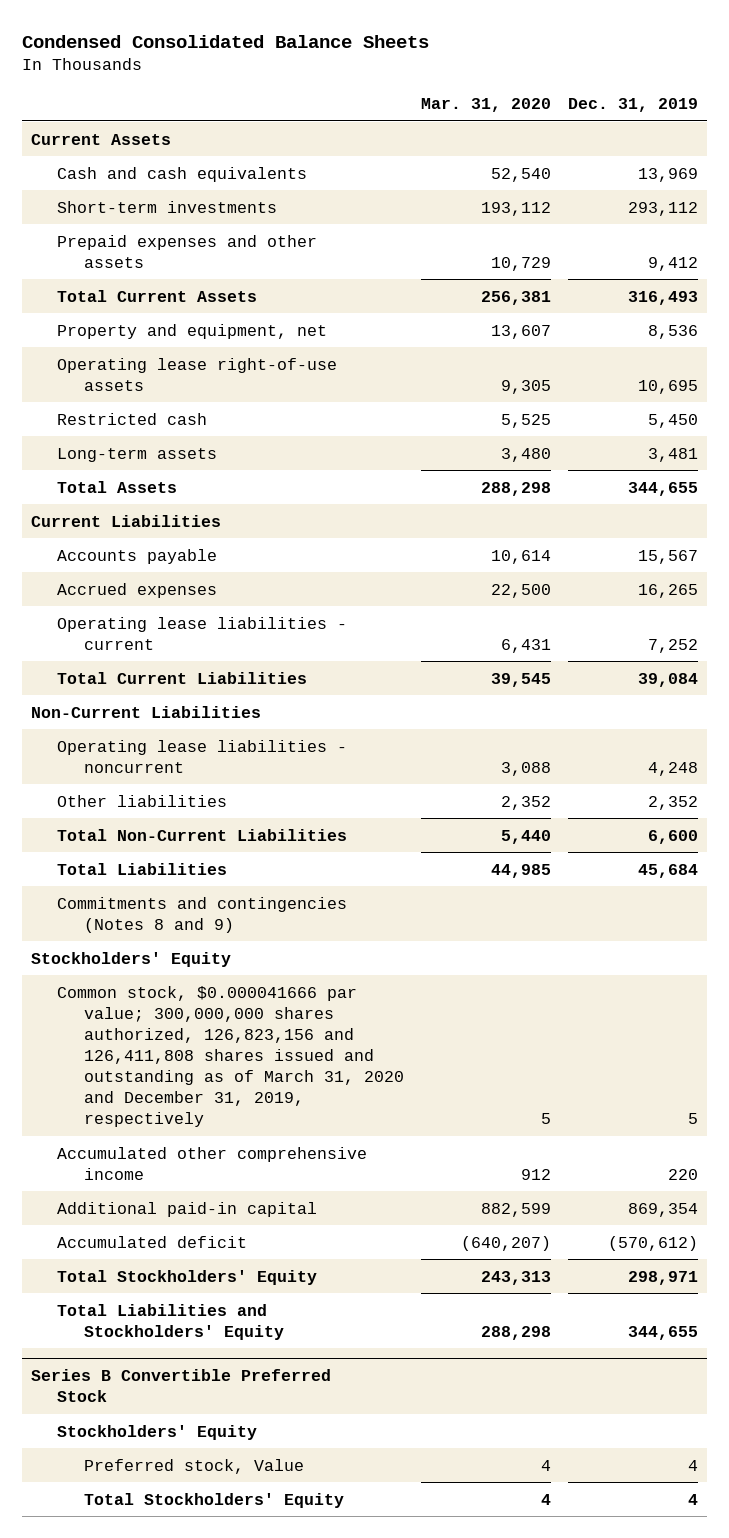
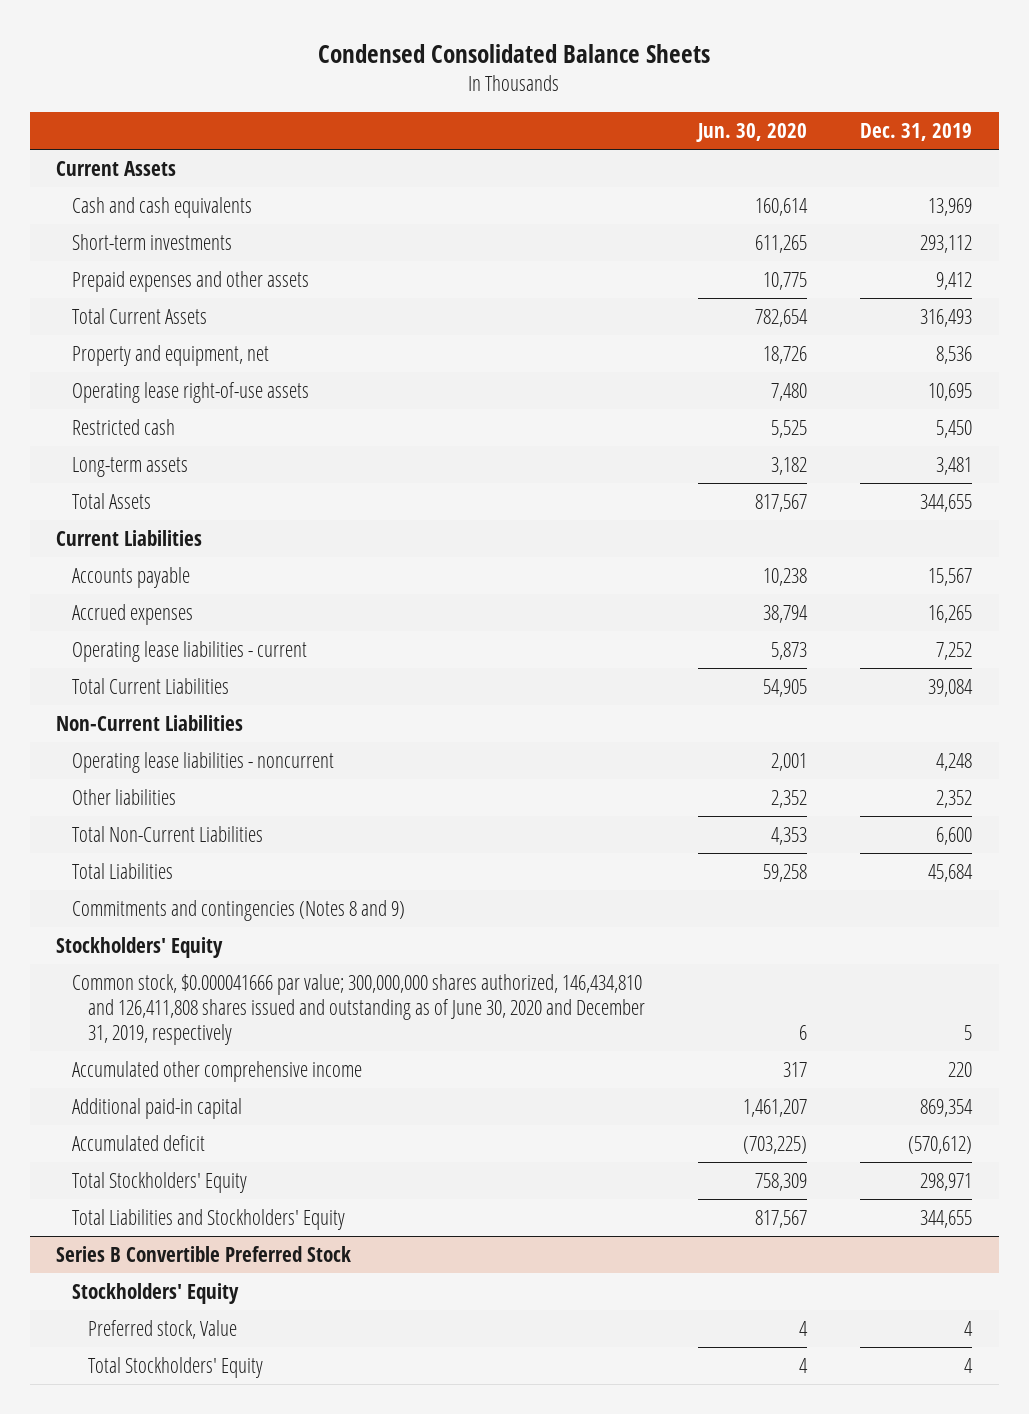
[420,98,551,113] Mar. 31, 2020 -> none
none -> [695,123,807,143] Jun. 30, 2020
[57,985,404,1127] Common stock, $0.000041666 par value; 300,000,000 shares authorized, 126,823,156 and 126,411,808 shares issued and outstanding as of March 31, 2020 and December 31, 2019, respectively -> [72,974,645,1045] Common stock, $0.000041666 par value; 300,000,000 shares authorized, 146,434,810 and 126,411,808 shares issued and outstanding as of June 30, 2020 and December 31, 2019, respectively

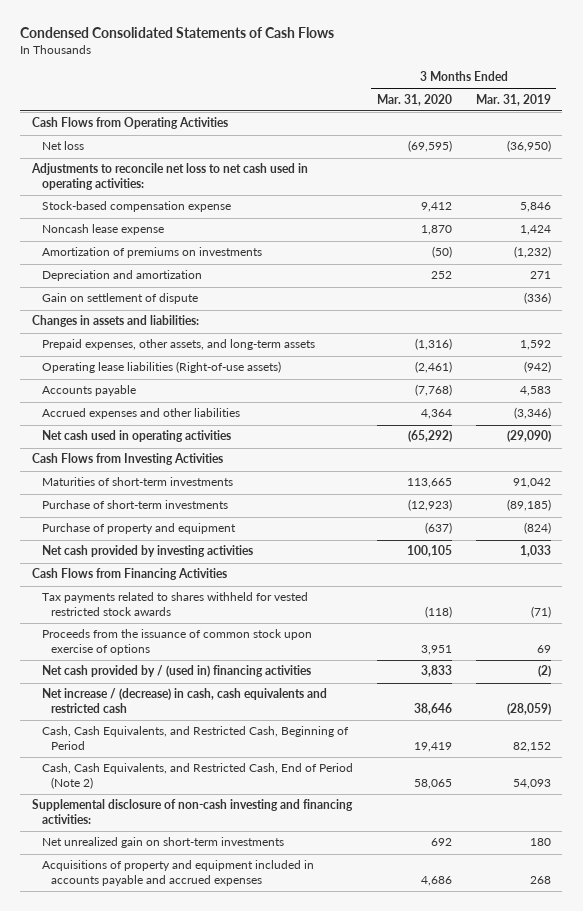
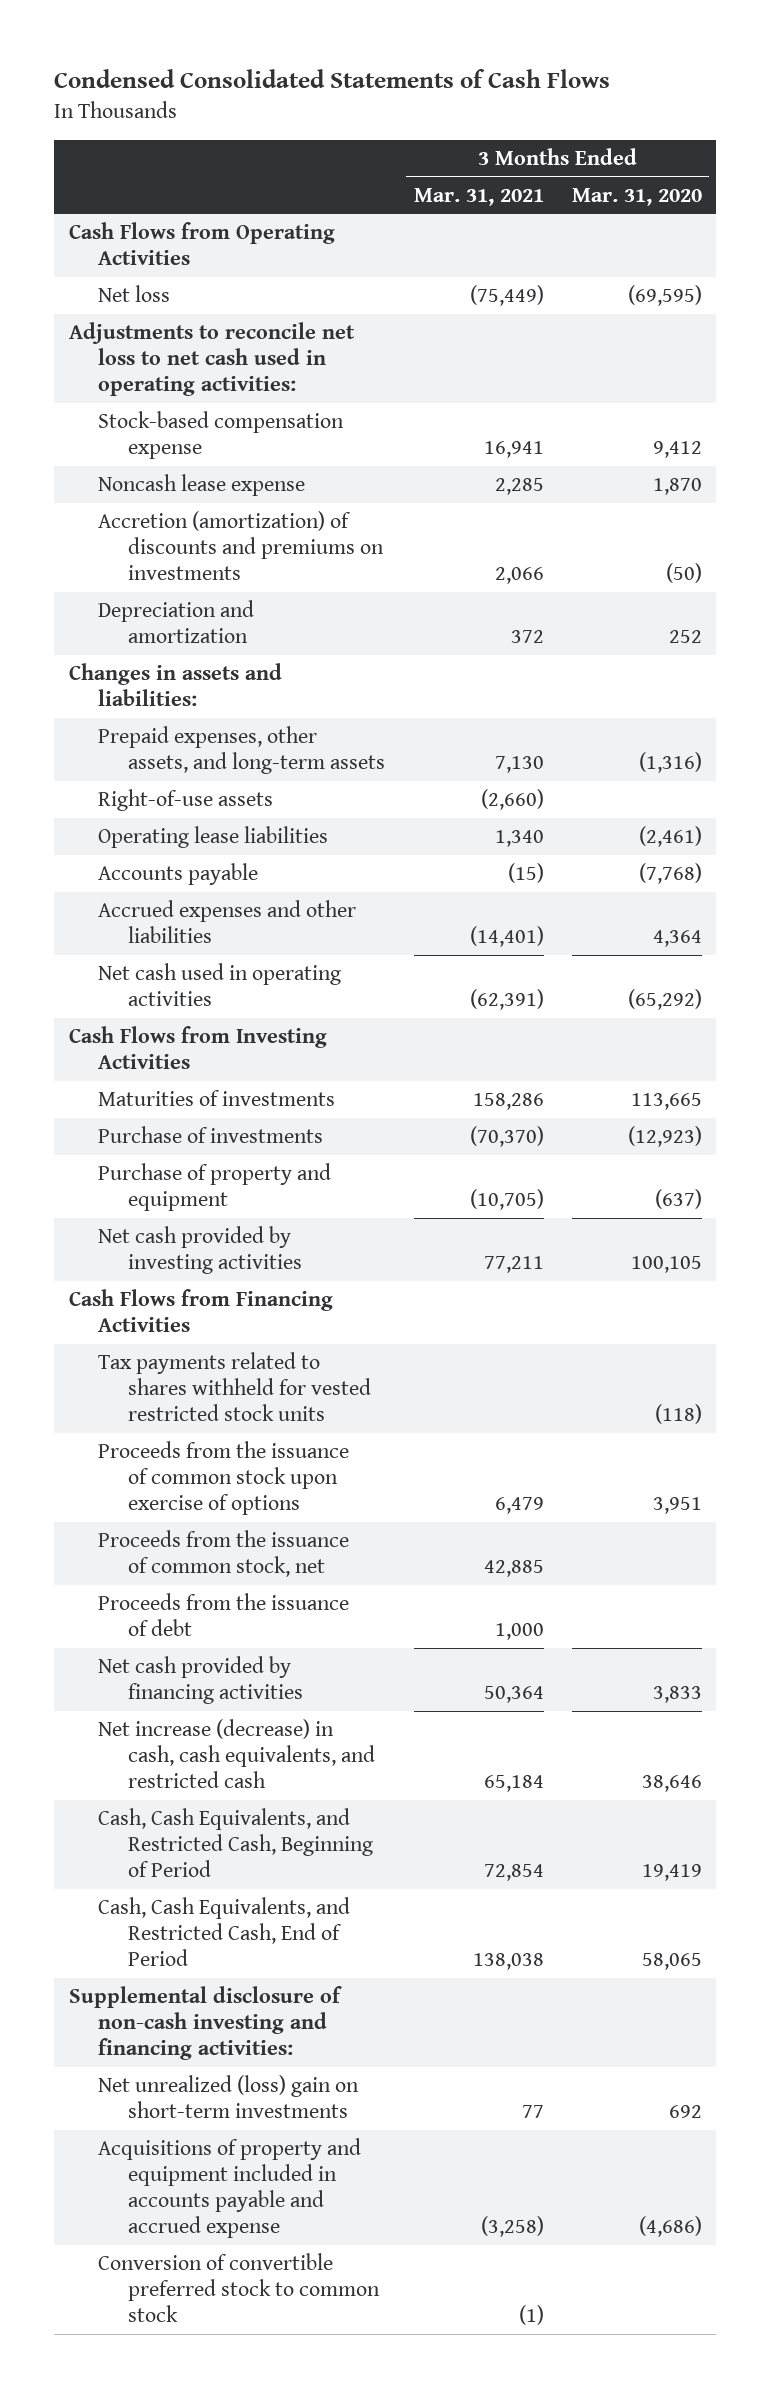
[475,93,551,106] Mar. 31, 2019 -> none
none -> [413,187,544,206] Mar. 31, 2021
[41,247,262,259] Amortization of premiums on investments -> [98,511,384,581] Accretion (amortization) of discounts and premiums on investments
[41,293,198,305] Gain on settlement of dispute -> none
none -> [98,789,274,812] Right-of-use assets
[41,361,281,374] Operating lease liabilities (Right-of-use assets) -> [98,826,329,849] Operating lease liabilities
[41,477,233,487] Maturities of short-term investments -> [98,1090,336,1107] Maturities of investments
[41,500,228,510] Purchase of short-term investments -> [98,1126,324,1144] Purchase of investments
[41,592,308,617] Tax payments related to shares withheld for vested restricted stock awards -> [98,1352,371,1422] Tax payments related to shares withheld for vested restricted stock units
none -> [98,1530,350,1578] Proceeds from the issuance of common stock, net
none -> [98,1593,350,1637] Proceeds from the issuance of debt
[41,665,311,678] Net cash provided by / (used in) financing activities -> [98,1656,303,1705] Net cash provided by financing activities
[41,688,327,714] Net increase / (decrease) in cash, cash equivalents and restricted cash -> [98,1719,375,1789] Net increase (decrease) in cash, cash equivalents, and restricted cash
[41,763,353,790] Cash, Cash Equivalents, and Restricted Cash, End of Period (Note 2) -> [98,1897,351,1967] Cash, Cash Equivalents, and Restricted Cash, End of Period
[41,837,284,849] Net unrealized gain on short-term investments -> [98,2075,360,2119] Net unrealized (loss) gain on short-term investments
[41,860,314,887] Acquisitions of property and equipment included in accounts payable and accrued expenses -> [98,2138,362,2239] Acquisitions of property and equipment included in accounts payable and accrued expense
[420,876,452,887] 4,686 -> [639,2216,703,2238] (4,686)
none -> [98,2253,380,2323] Conversion of convertible preferred stock to common stock

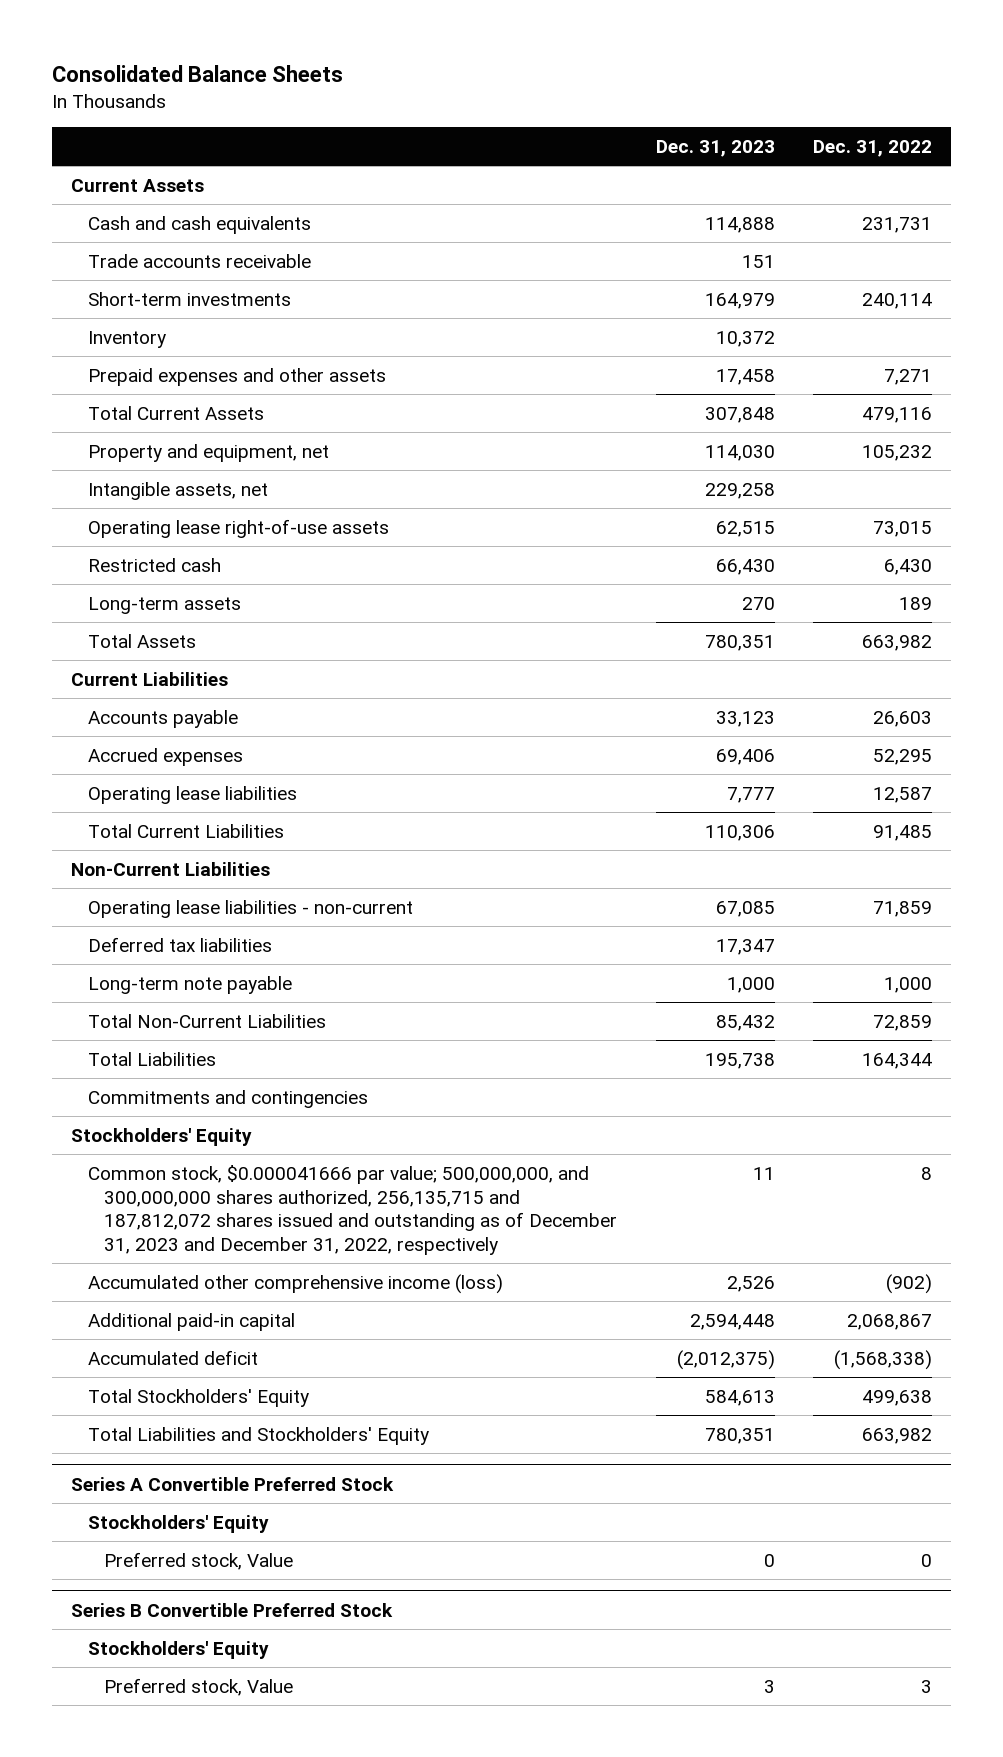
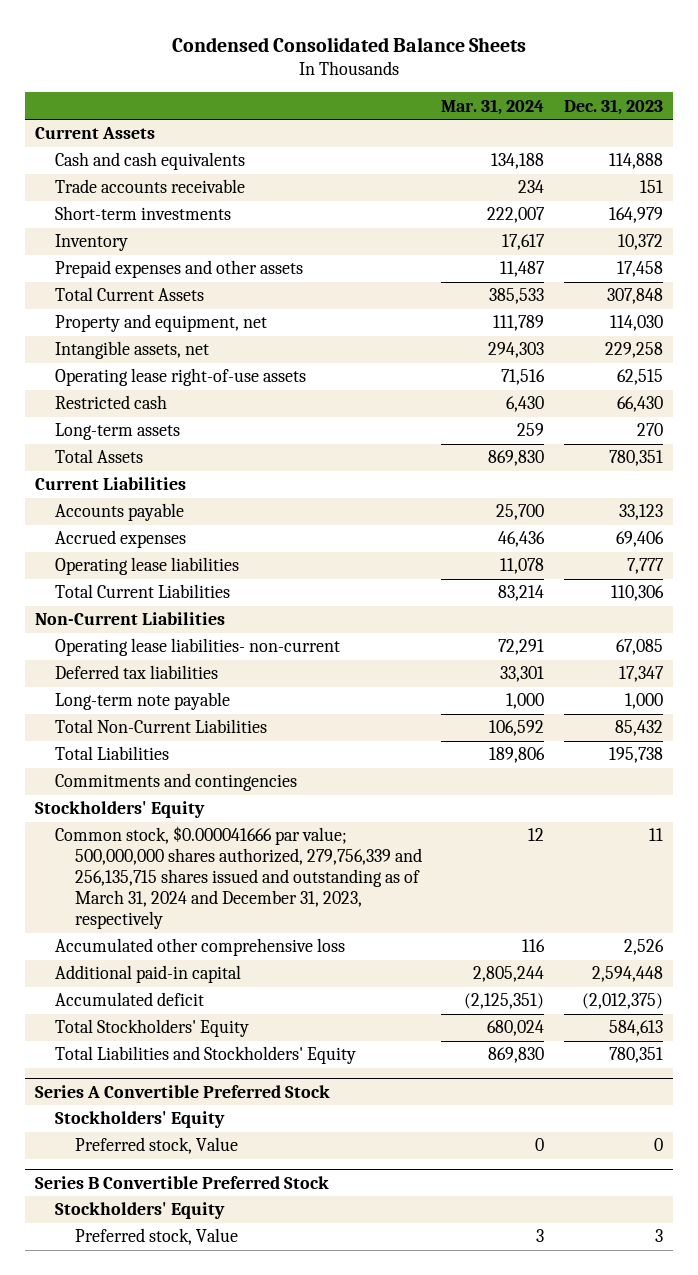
[51,64,343,82] Consolidated Balance Sheets -> [171,36,526,52] Condensed Consolidated Balance Sheets
[812,139,932,157] Dec. 31, 2022 -> none
none -> [441,98,545,115] Mar. 31, 2024
[87,900,413,919] Operating lease liabilities - non-current -> [54,638,340,657] Operating lease liabilities- non-current
[87,1165,618,1256] Common stock, $0.000041666 par value; 500,000,000, and 300,000,000 shares authorized, 256,135,715 and 187,812,072 shares issued and outstanding as of December 31, 2023 and December 31, 2022, respectively -> [54,826,422,930] Common stock, $0.000041666 par value; 500,000,000 shares authorized, 279,756,339 and 256,135,715 shares issued and outstanding as of March 31, 2024 and December 31, 2023, respectively
[87,1274,503,1295] Accumulated other comprehensive income (loss) -> [54,938,345,957] Accumulated other comprehensive loss

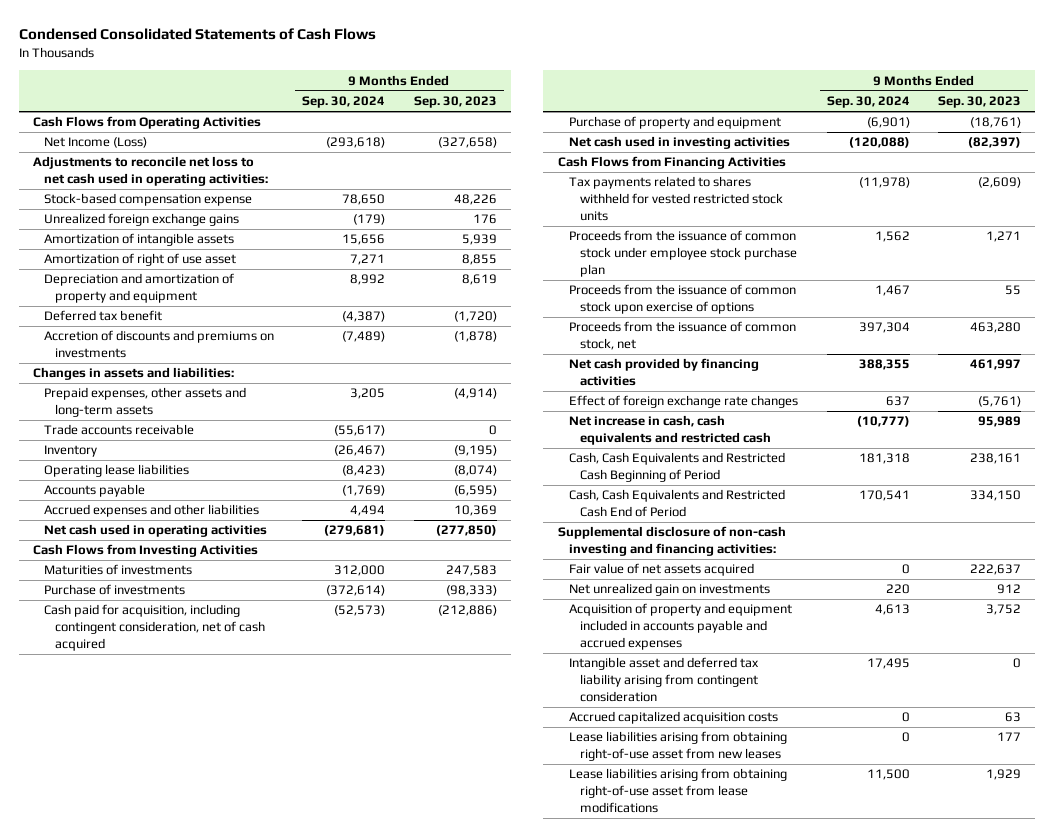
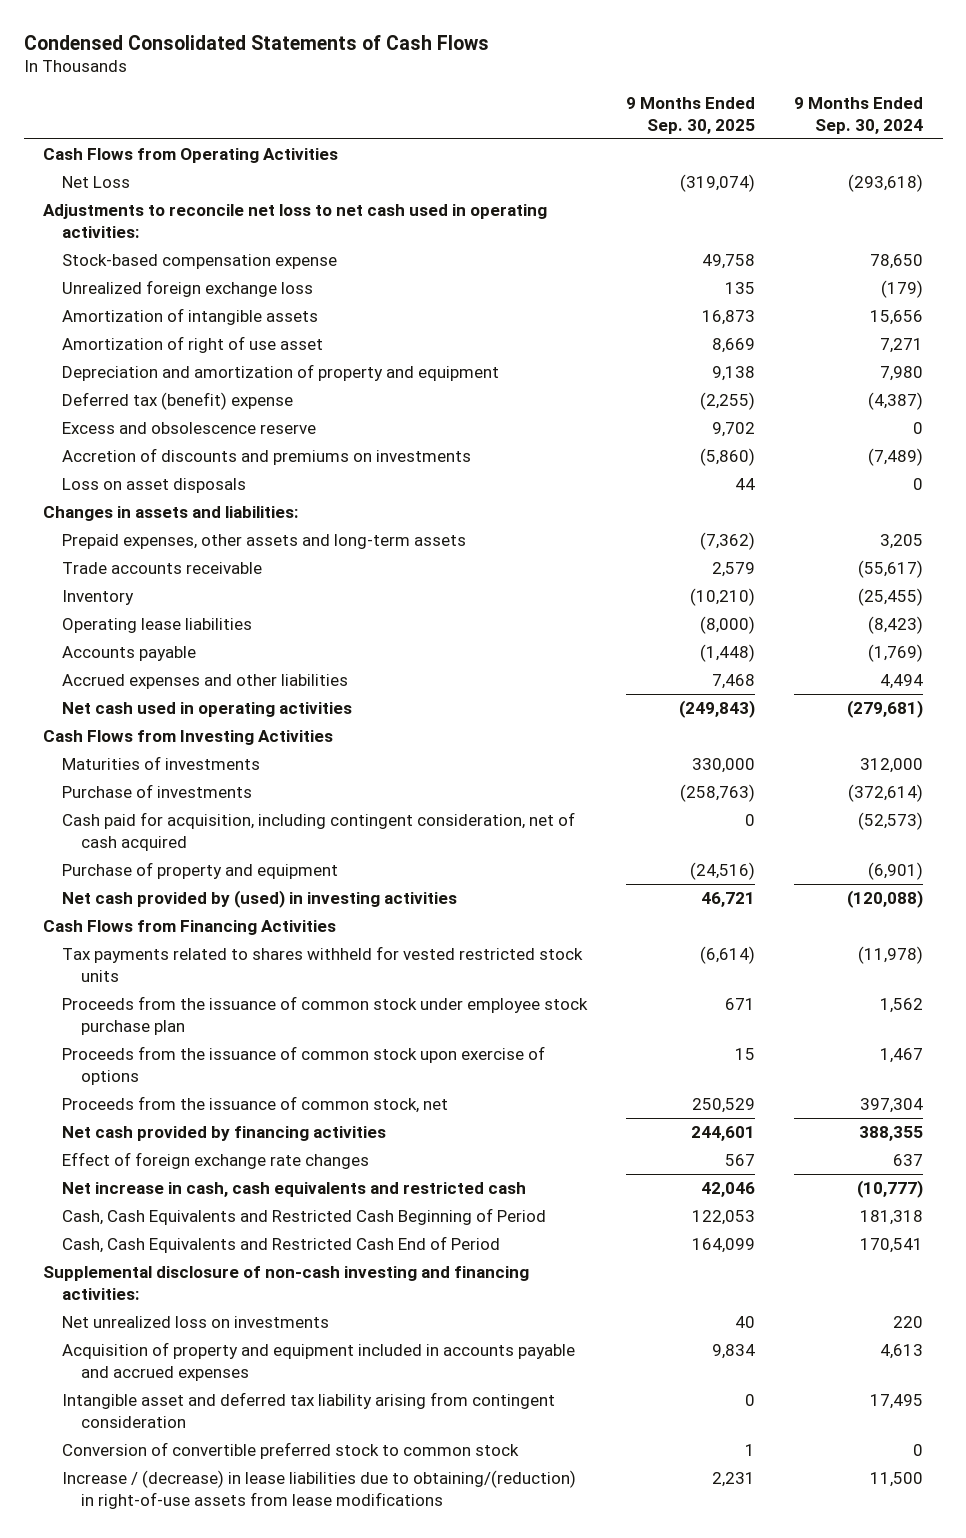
[413,96,497,109] Sep. 30, 2023 -> none
none -> [626,97,756,134] 9 Months Ended Sep. 30, 2025
[44,137,148,149] Net Income (Loss) -> [62,176,131,189] Net Loss
[44,213,240,227] Unrealized foreign exchange gains -> [62,280,314,298] Unrealized foreign exchange loss
[350,274,386,286] 8,992 -> [880,366,924,382] 7,980
[44,310,163,322] Deferred tax benefit -> [62,392,294,411] Deferred tax (benefit) expense
none -> [62,422,317,435] Excess and obsolescence reserve
none -> [62,478,247,494] Loss on asset disposals
[334,445,386,457] (26,467) -> [858,588,924,607] (25,455)
[568,136,790,150] Net cash used in investing activities -> [62,890,458,909] Net cash provided by (used) in investing activities
[568,563,754,577] Fair value of net assets acquired -> none
[568,583,770,597] Net unrealized gain on investments -> [62,1316,330,1329] Net unrealized loss on investments
[568,711,778,725] Accrued capitalized acquisition costs -> none
[568,731,787,762] Lease liabilities arising from obtaining right-of-use asset from new leases -> none
none -> [62,1442,520,1460] Conversion of convertible preferred stock to common stock
[568,768,787,813] Lease liabilities arising from obtaining right-of-use asset from lease modifications -> [62,1470,577,1509] Increase / (decrease) in lease liabilities due to obtaining/(reduction) in right-of-use assets from lease modifications

